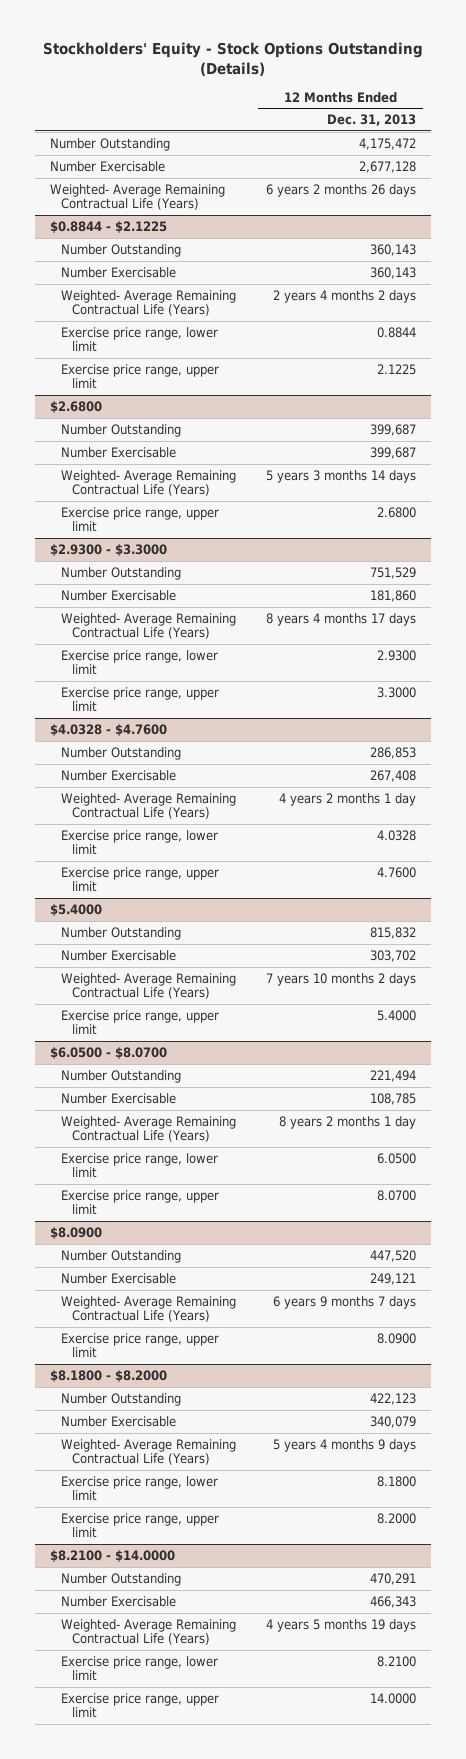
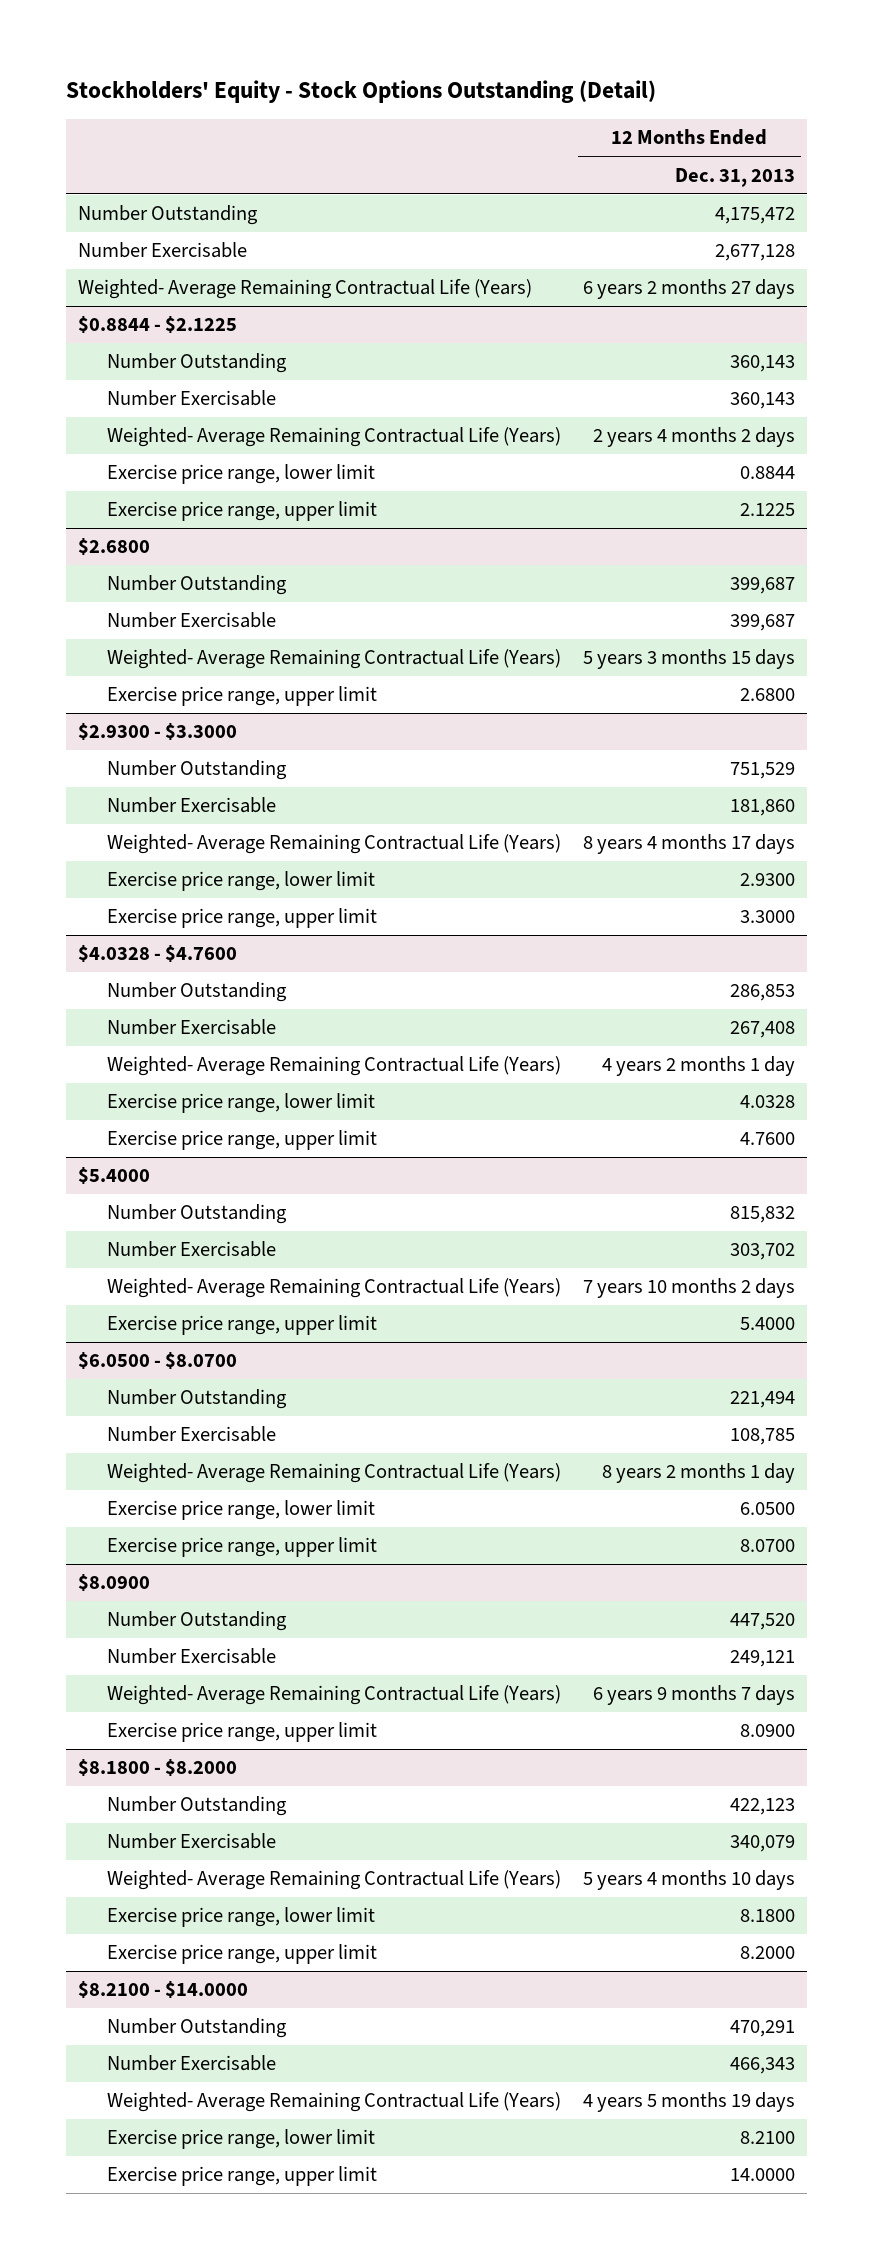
[42,42,423,76] Stockholders' Equity - Stock Options Outstanding (Details) -> [66,80,657,104] Stockholders' Equity - Stock Options Outstanding (Detail)
[265,183,416,197] 6 years 2 months 26 days -> [583,279,796,300] 6 years 2 months 27 days
[265,469,416,483] 5 years 3 months 14 days -> [583,649,796,670] 5 years 3 months 15 days
[272,1438,416,1452] 5 years 4 months 9 days -> [583,1870,796,1891] 5 years 4 months 10 days

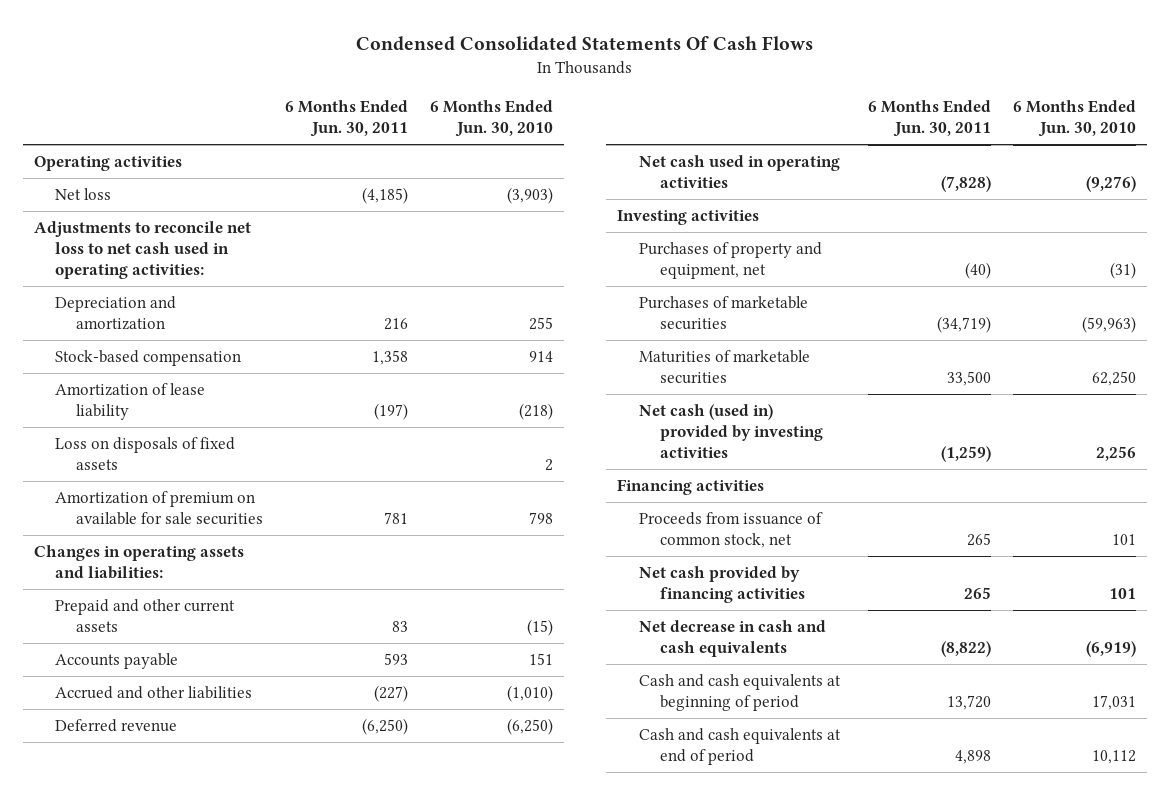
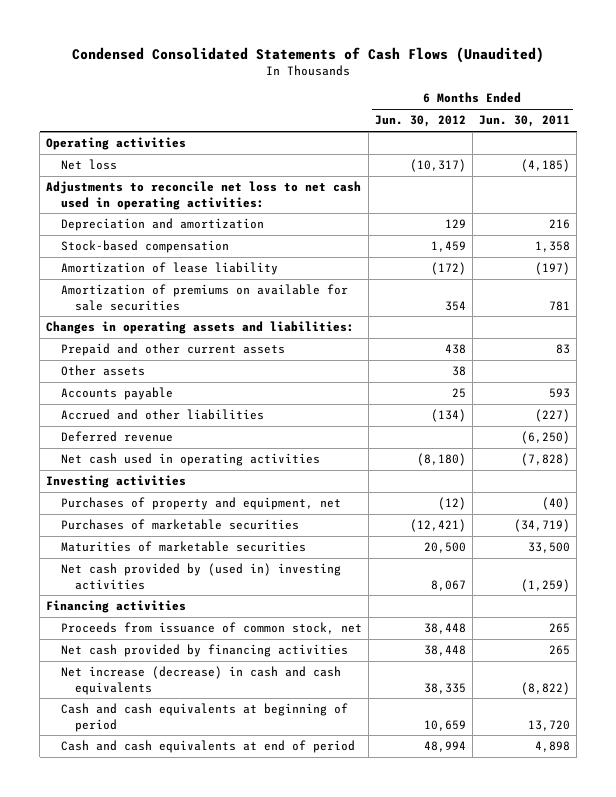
[355,35,813,51] Condensed Consolidated Statements Of Cash Flows -> [72,46,545,63] Condensed Consolidated Statements of Cash Flows (Unaudited)
[429,100,553,138] 6 Months Ended Jun. 30, 2010 -> none
none -> [374,115,466,128] Jun. 30, 2012
[55,437,236,471] Loss on disposals of fixed assets -> none
[55,491,264,526] Amortization of premium on available for sale securities -> [60,284,348,311] Amortization of premiums on available for sale securities
none -> [60,365,145,377] Other assets
[638,404,823,458] Net cash (used in) provided by investing activities -> [60,563,341,590] Net cash provided by (used in) investing activities
[638,620,826,658] Net decrease in cash and cash equivalents -> [60,666,341,695] Net increase (decrease) in cash and cash equivalents

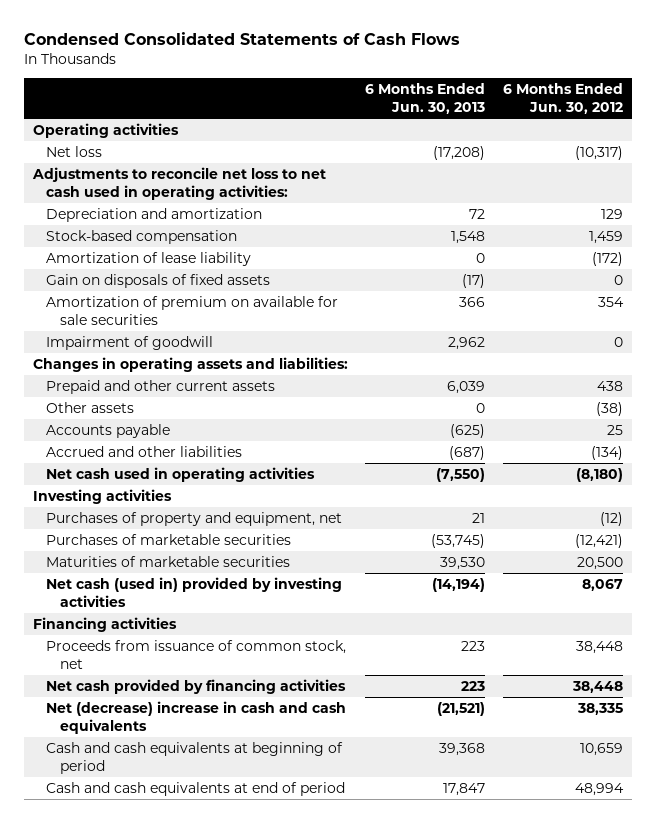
[72,46,545,63] Condensed Consolidated Statements of Cash Flows (Unaudited) -> [23,32,460,46] Condensed Consolidated Statements of Cash Flows
[478,115,570,128] Jun. 30, 2011 -> none
none -> [365,83,486,115] 6 Months Ended Jun. 30, 2013
none -> [46,273,271,288] Gain on disposals of fixed assets
[60,284,348,311] Amortization of premiums on available for sale securities -> [46,295,339,326] Amortization of premium on available for sale securities
none -> [46,335,214,350] Impairment of goodwill
[451,366,466,377] 38 -> [596,401,624,416] (38)
[60,431,173,443] Deferred revenue -> none
[60,563,341,590] Net cash provided by (used in) investing activities -> [46,576,343,608] Net cash (used in) provided by investing activities
[60,666,341,695] Net increase (decrease) in cash and cash equivalents -> [46,700,347,735] Net (decrease) increase in cash and cash equivalents

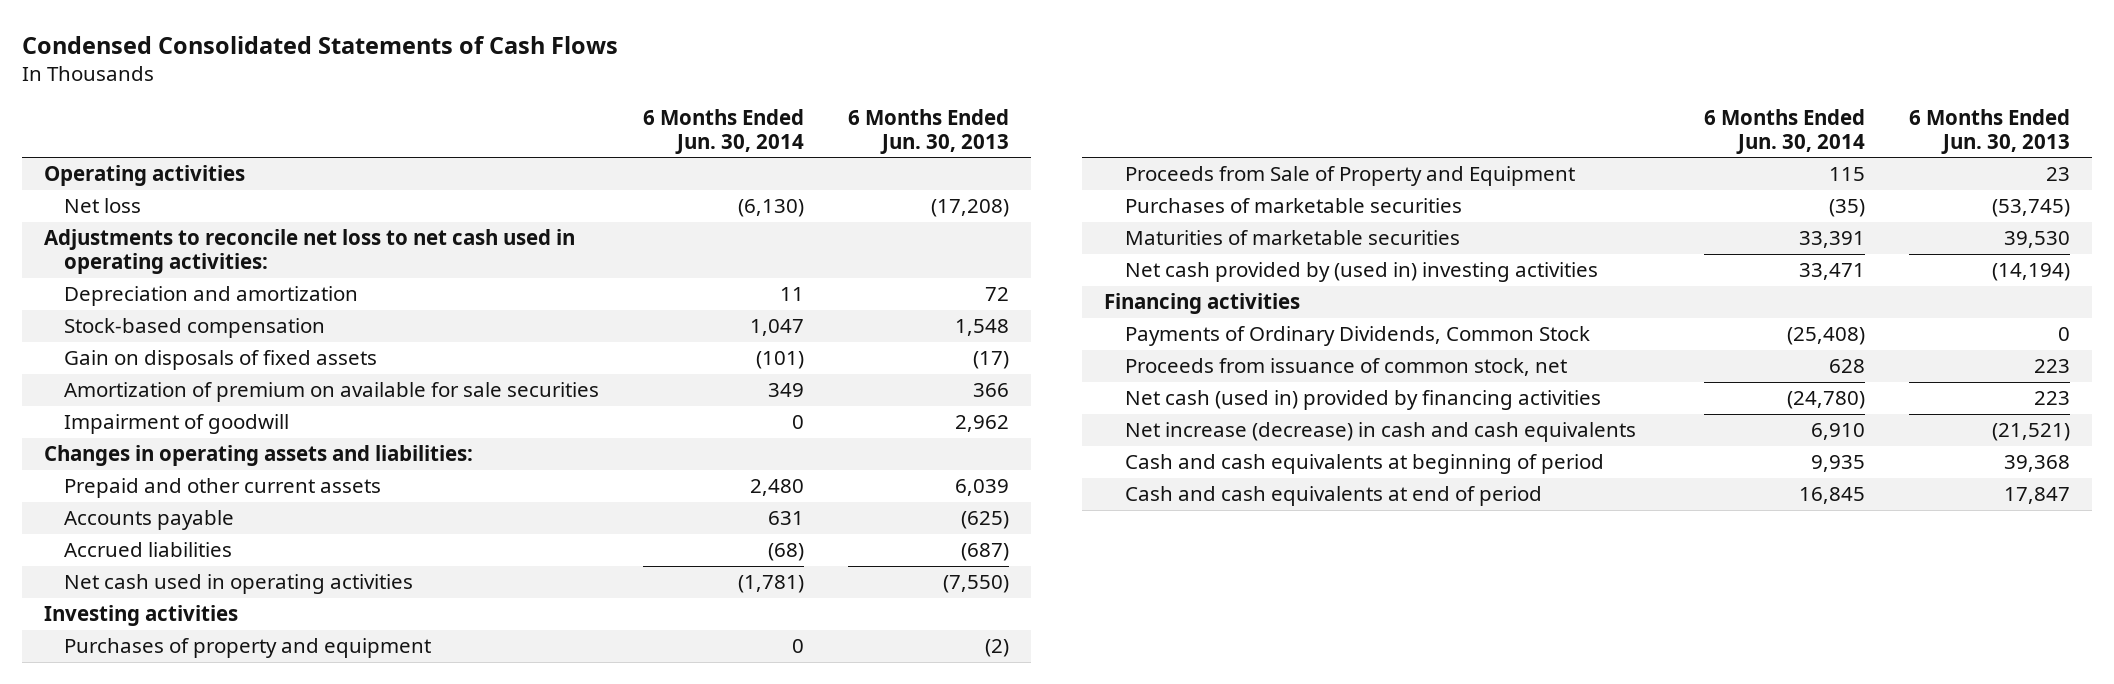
[503,83,624,115] 6 Months Ended Jun. 30, 2012 -> none
none -> [643,108,805,154] 6 Months Ended Jun. 30, 2014
[46,251,252,266] Amortization of lease liability -> none
[46,401,135,413] Other assets -> none
[46,445,243,457] Accrued and other liabilities -> [64,542,233,558] Accrued liabilities
[46,511,343,526] Purchases of property and equipment, net -> [64,638,432,659] Purchases of property and equipment
[472,512,486,523] 21 -> [985,639,1010,658] (2)
none -> [1124,166,1575,187] Proceeds from Sale of Property and Equipment
[46,576,343,608] Net cash (used in) provided by investing activities -> [1124,262,1598,283] Net cash provided by (used in) investing activities
none -> [1124,326,1590,347] Payments of Ordinary Dividends, Common Stock
[46,678,347,694] Net cash provided by financing activities -> [1124,390,1601,411] Net cash (used in) provided by financing activities
[46,700,347,735] Net (decrease) increase in cash and cash equivalents -> [1124,422,1636,443] Net increase (decrease) in cash and cash equivalents

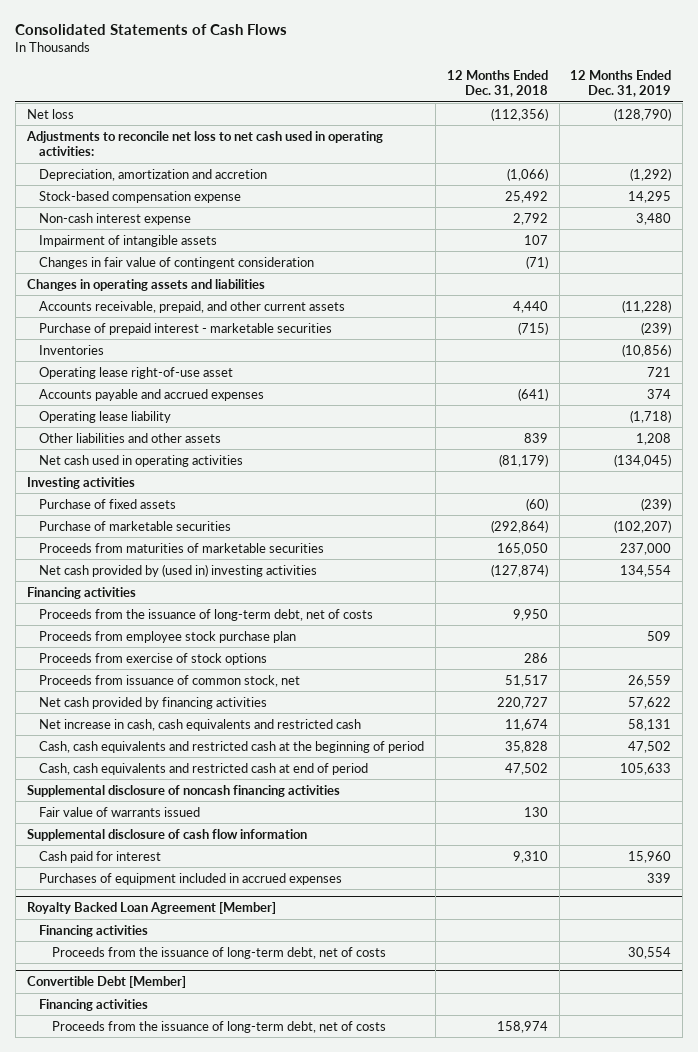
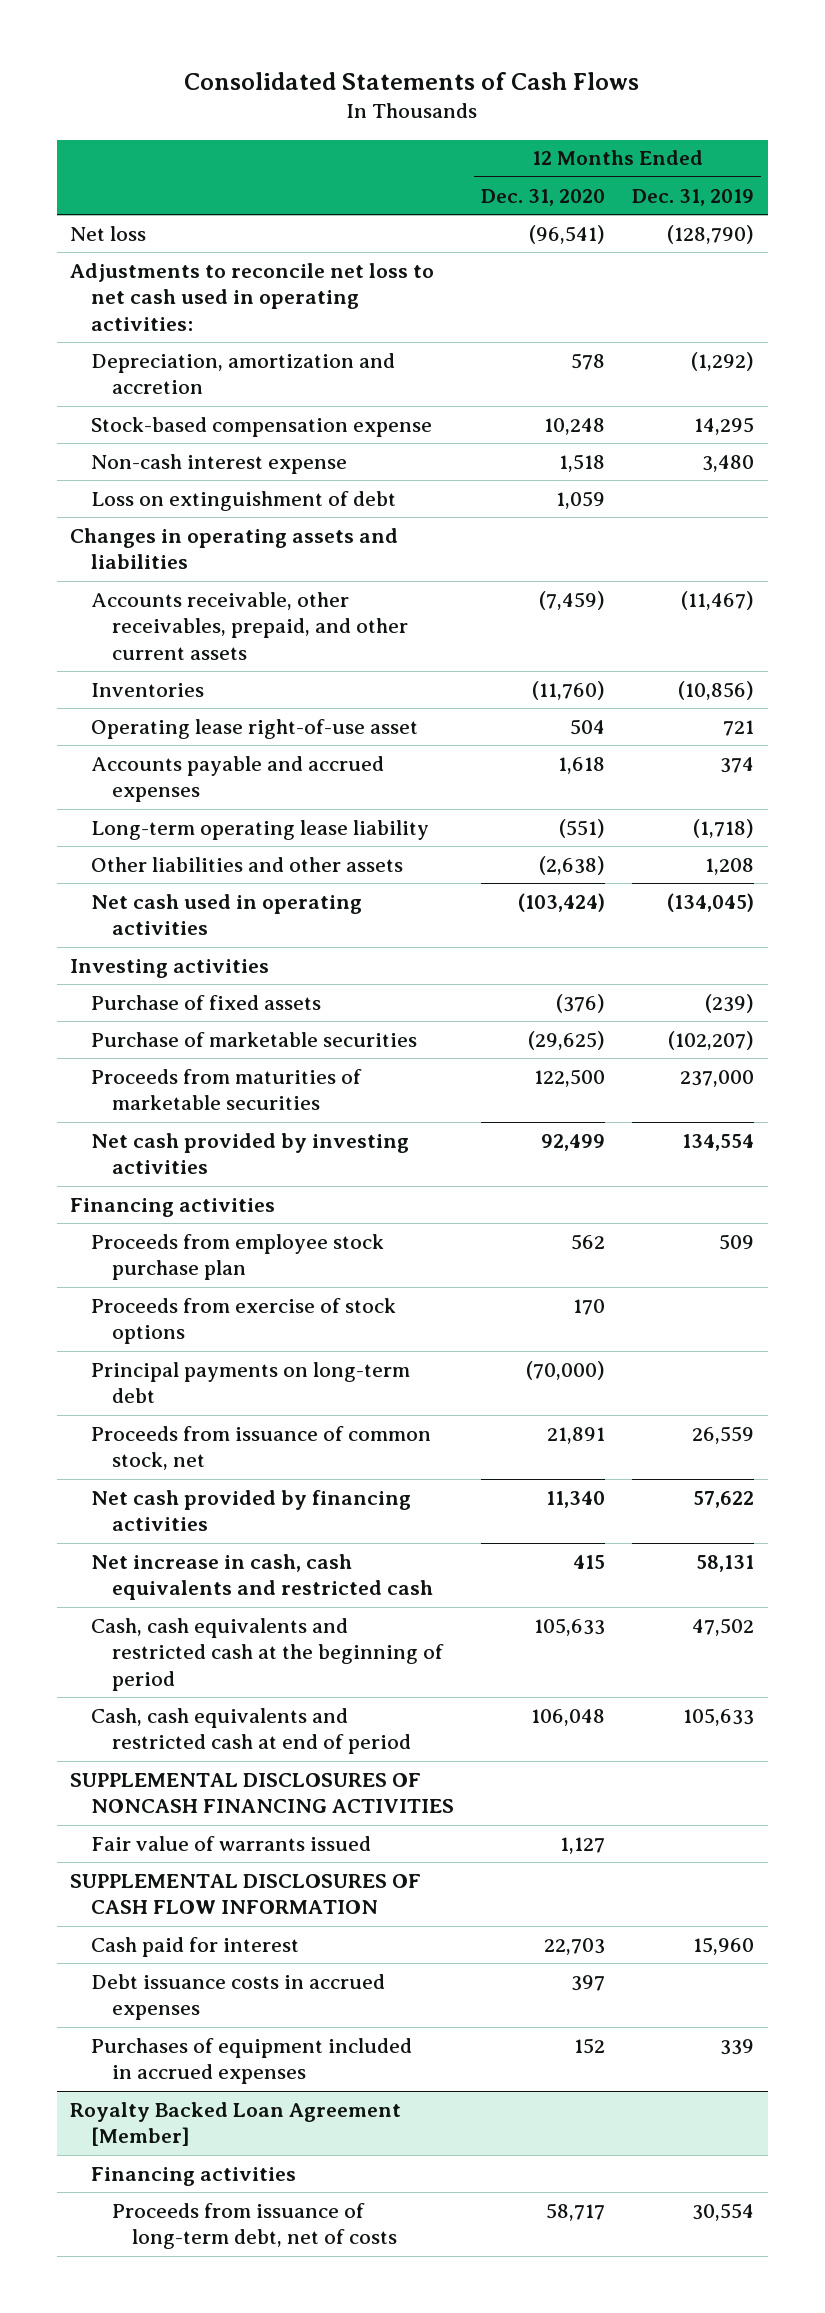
[446,69,548,98] 12 Months Ended Dec. 31, 2018 -> none
none -> [481,188,606,206] Dec. 31, 2020
[39,234,218,247] Impairment of intangible assets -> none
[39,256,315,269] Changes in fair value of contingent consideration -> none
none -> [91,490,397,511] Loss on extinguishment of debt
[39,322,333,335] Purchase of prepaid interest - marketable securities -> none
[39,300,346,313] Accounts receivable, prepaid, and other current assets -> [91,591,408,660] Accounts receivable, other receivables, prepaid, and other current assets
[622,299,672,313] (11,228) -> [681,590,755,610] (11,467)
[39,410,172,423] Operating lease liability -> [91,819,430,840] Long-term operating lease liability
[39,563,318,577] Net cash provided by (used in) investing activities -> [91,1132,410,1175] Net cash provided by investing activities
[39,608,374,621] Proceeds from the issuance of long-term debt, net of costs -> none
none -> [91,1361,411,1404] Principal payments on long-term debt
[26,784,340,797] Supplemental disclosure of noncash financing activities -> [70,1772,455,1814] SUPPLEMENTAL DISCLOSURES OF NONCASH FINANCING ACTIVITIES
[26,828,307,841] Supplemental disclosure of cash flow information -> [70,1873,422,1915] SUPPLEMENTAL DISCLOSURES OF CASH FLOW INFORMATION
none -> [91,1973,386,2021] Debt issuance costs in accrued expenses
[26,976,186,989] Convertible Debt [Member] -> none
[39,998,149,1011] Financing activities -> none
[51,1020,386,1033] Proceeds from the issuance of long-term debt, net of costs -> none
[51,946,386,959] Proceeds from the issuance of long-term debt, net of costs -> [111,2202,398,2250] Proceeds from issuance of long-term debt, net of costs

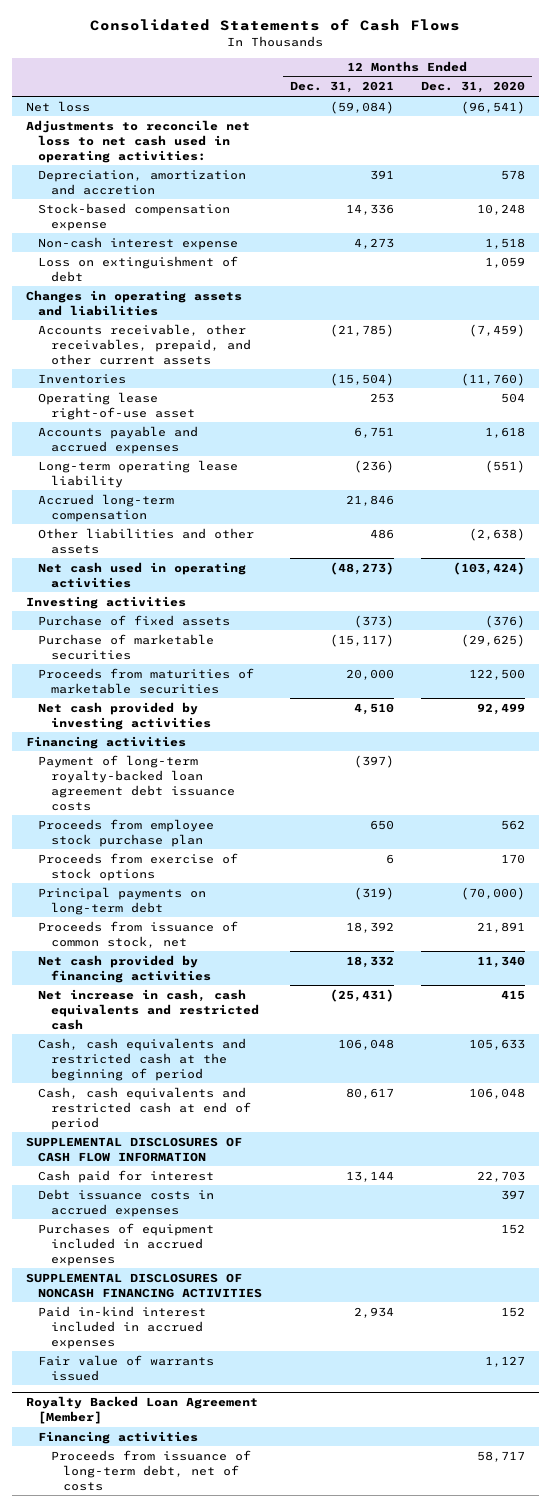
[632,188,755,206] Dec. 31, 2019 -> none
none -> [289,81,394,94] Dec. 31, 2021
none -> [38,493,175,522] Accrued long-term compensation
none -> [38,754,235,811] Payment of long-term royalty-backed loan agreement debt issuance costs
[70,1772,455,1814] SUPPLEMENTAL DISCLOSURES OF NONCASH FINANCING ACTIVITIES -> [25,1272,263,1298] SUPPLEMENTAL DISCLOSURES OF NONCASH FINANCING ACTIVITIES
none -> [38,1305,207,1349] Paid in-kind interest included in accrued expenses
[91,1835,372,1851] Fair value of warrants issued -> [38,1354,215,1381] Fair value of warrants issued

